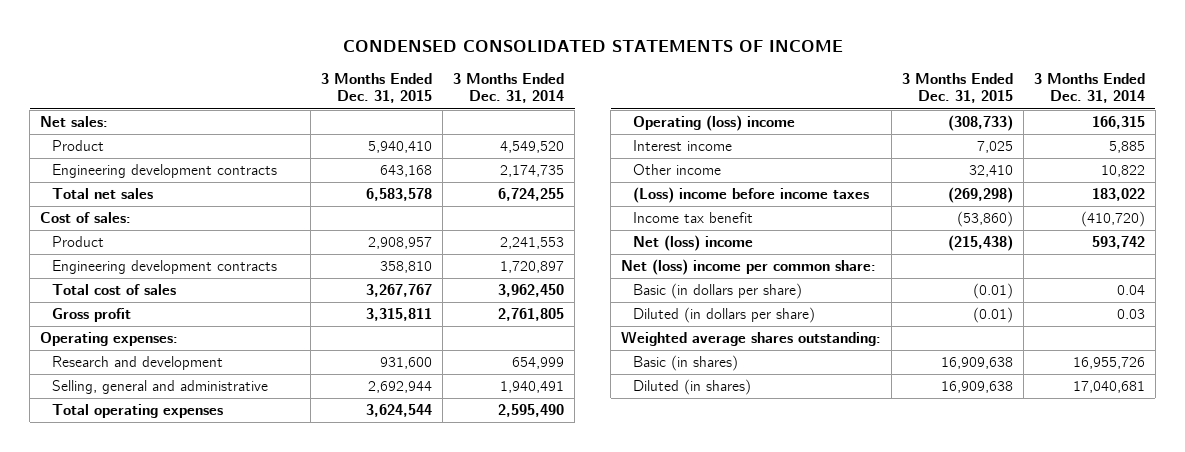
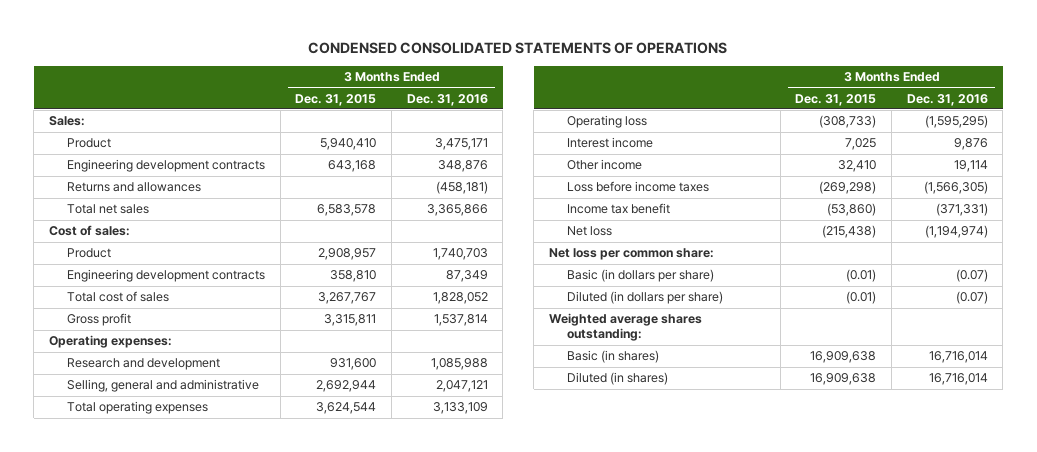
[342,40,843,53] CONDENSED CONSOLIDATED STATEMENTS OF INCOME -> [308,42,728,55] CONDENSED CONSOLIDATED STATEMENTS OF OPERATIONS
[453,72,565,104] 3 Months Ended Dec. 31, 2014 -> none
none -> [406,93,488,106] Dec. 31, 2016
[40,116,109,128] Net sales: -> [49,116,86,127] Sales:
none -> [67,182,202,193] Returns and allowances
[632,115,795,132] Operating (loss) income -> [567,115,648,129] Operating loss
[632,187,869,204] (Loss) income before income taxes -> [567,181,710,193] Loss before income taxes
[632,235,753,252] Net (loss) income -> [567,226,613,237] Net loss
[621,259,877,276] Net (loss) income per common share: -> [549,248,715,261] Net loss per common share:

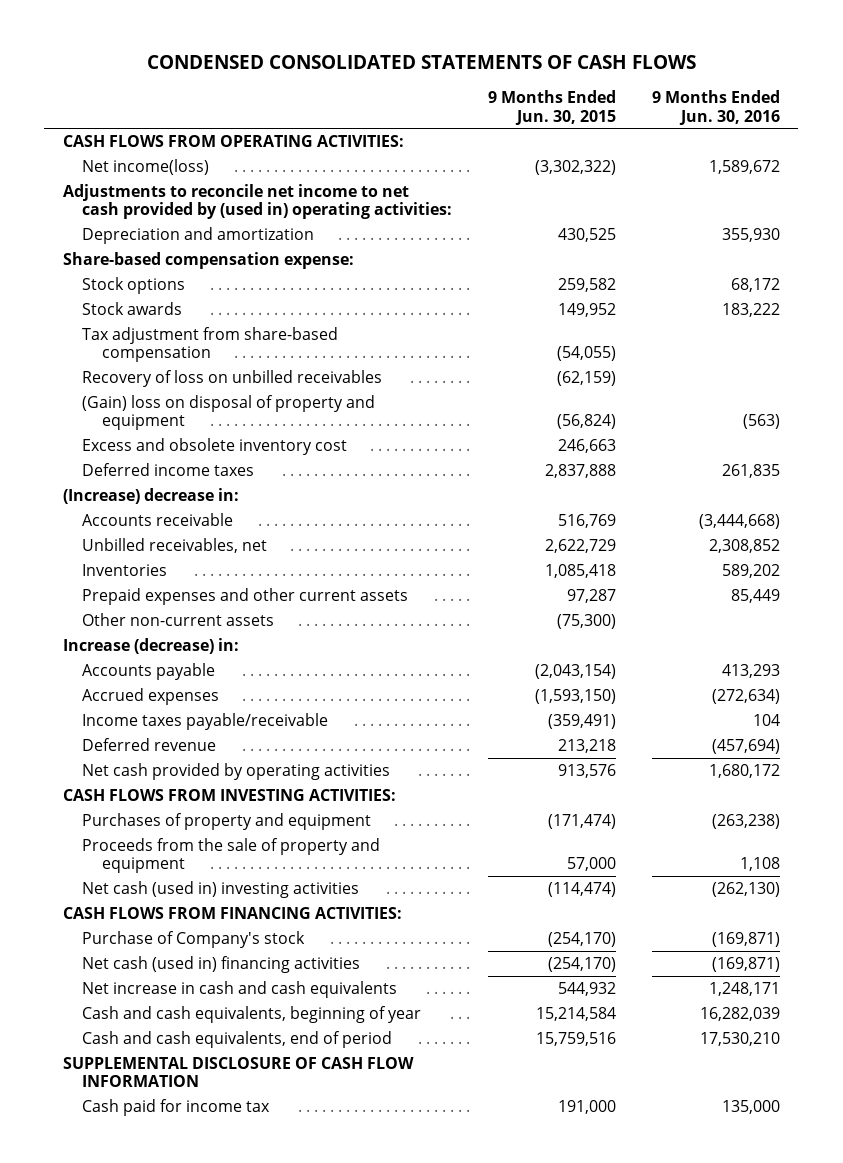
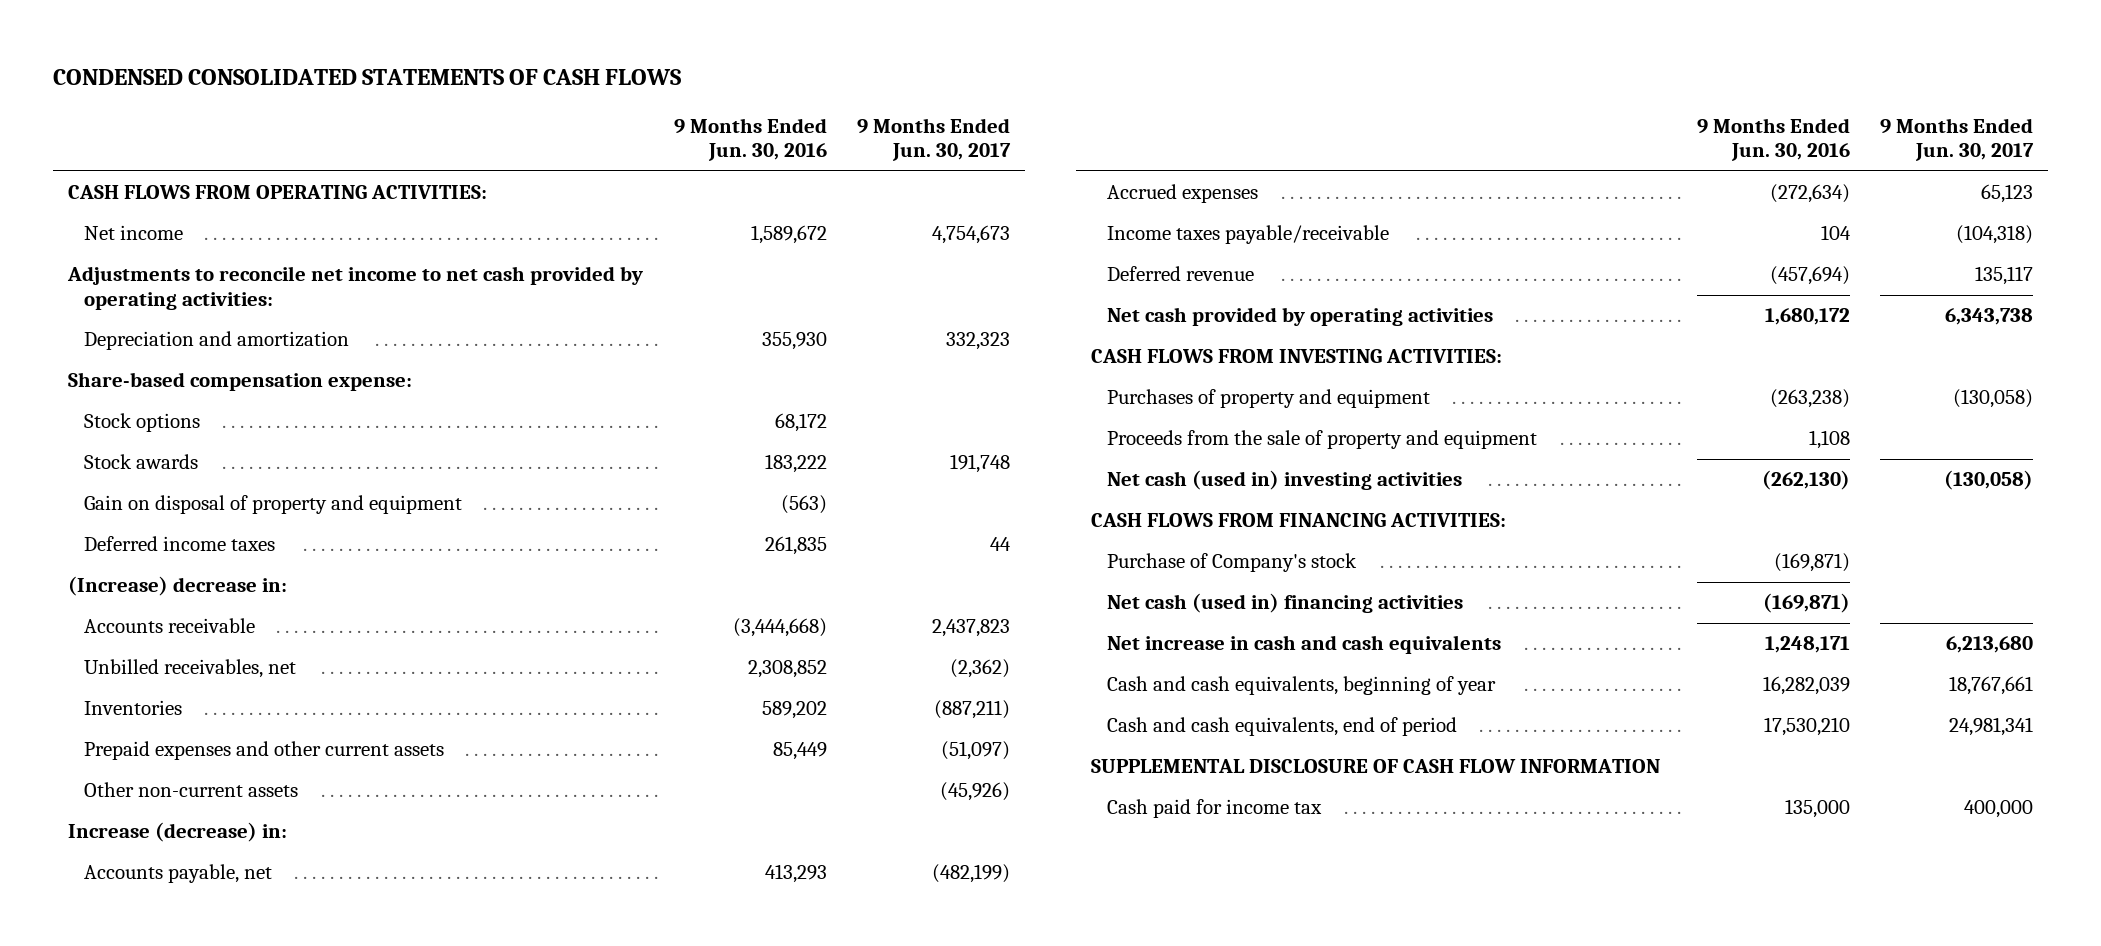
[488,90,617,125] 9 Months Ended Jun. 30, 2015 -> none
none -> [856,117,1011,162] 9 Months Ended Jun. 30, 2017
[82,159,210,176] Net income(loss) -> [84,225,184,241] Net income
[62,184,453,220] Adjustments to reconcile net income to net cash provided by (used in) operating activities: -> [67,266,644,310] Adjustments to reconcile net income to net cash provided by operating activities:
[82,327,339,363] Tax adjustment from share-based compensation -> none
[82,370,383,388] Recovery of loss on unbilled receivables -> none
[82,438,348,456] Excess and obsolete inventory cost -> none
[82,395,376,431] (Gain) loss on disposal of property and equipment -> [84,495,463,515] Gain on disposal of property and equipment
[82,663,216,681] Accounts payable -> [84,864,273,884] Accounts payable, net

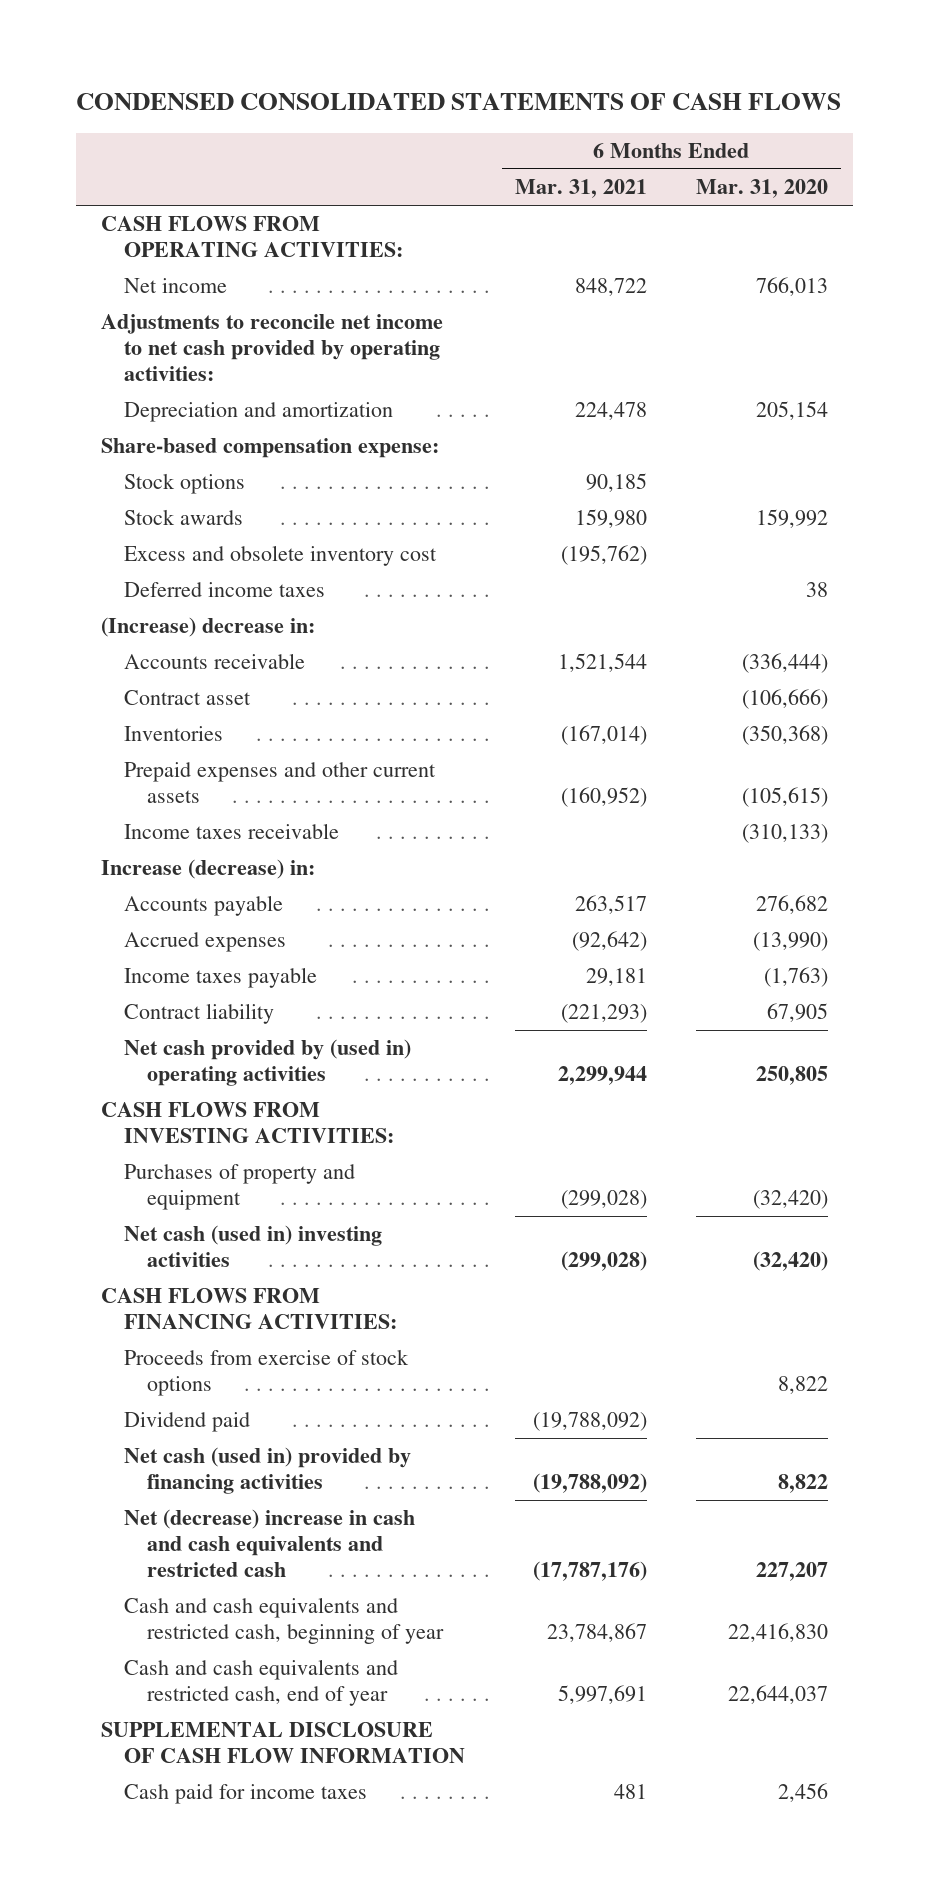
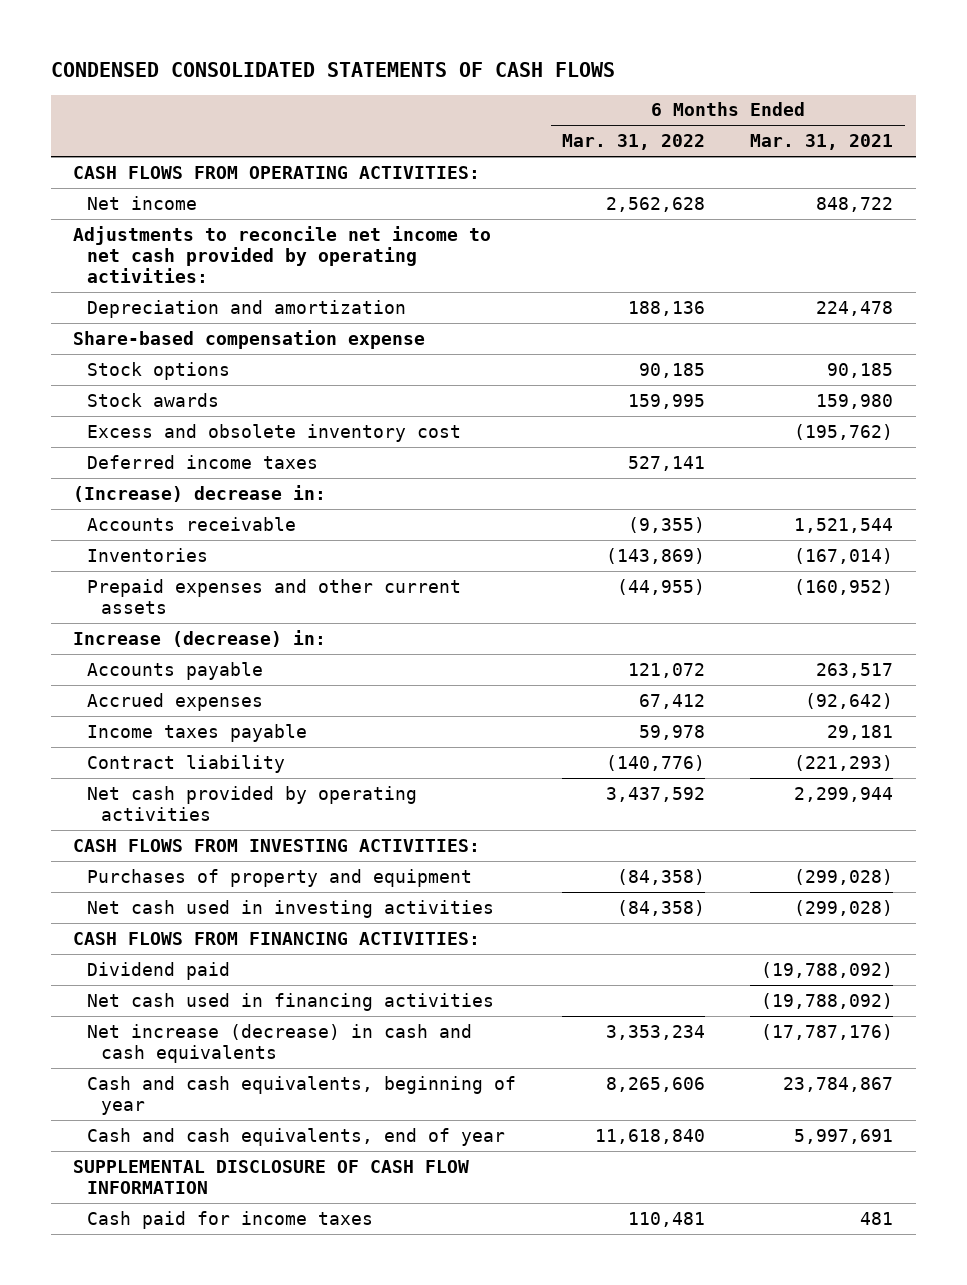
[696,179,829,199] Mar. 31, 2020 -> none
none -> [561,134,705,151] Mar. 31, 2022
[100,438,439,459] Share-based compensation expense: -> [73,329,426,349] Share-based compensation expense
[123,690,251,706] Contract asset -> none
[123,823,339,840] Income taxes receivable -> none
[123,1039,411,1087] Net cash provided by (used in) operating activities -> [87,785,418,821] Net cash provided by operating activities
[123,1225,382,1268] Net cash (used in) investing activities -> [87,899,495,918] Net cash used in investing activities
[123,1349,409,1397] Proceeds from exercise of stock options -> none
[123,1447,411,1495] Net cash (used in) provided by financing activities -> [87,992,495,1011] Net cash used in financing activities
[123,1509,415,1577] Net (decrease) increase in cash and cash equivalents and restricted cash -> [87,1023,473,1063] Net increase (decrease) in cash and cash equivalents
[123,1597,444,1645] Cash and cash equivalents and restricted cash, beginning of year -> [87,1075,517,1115] Cash and cash equivalents, beginning of year
[123,1659,398,1707] Cash and cash equivalents and restricted cash, end of year -> [87,1127,506,1146] Cash and cash equivalents, end of year

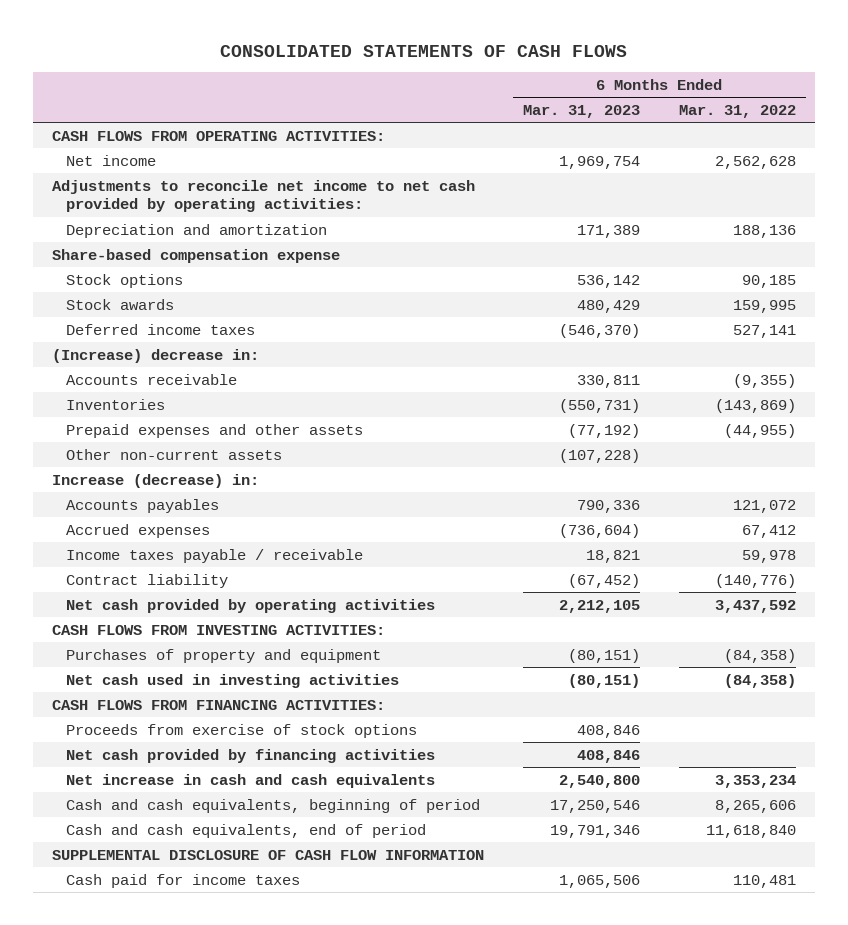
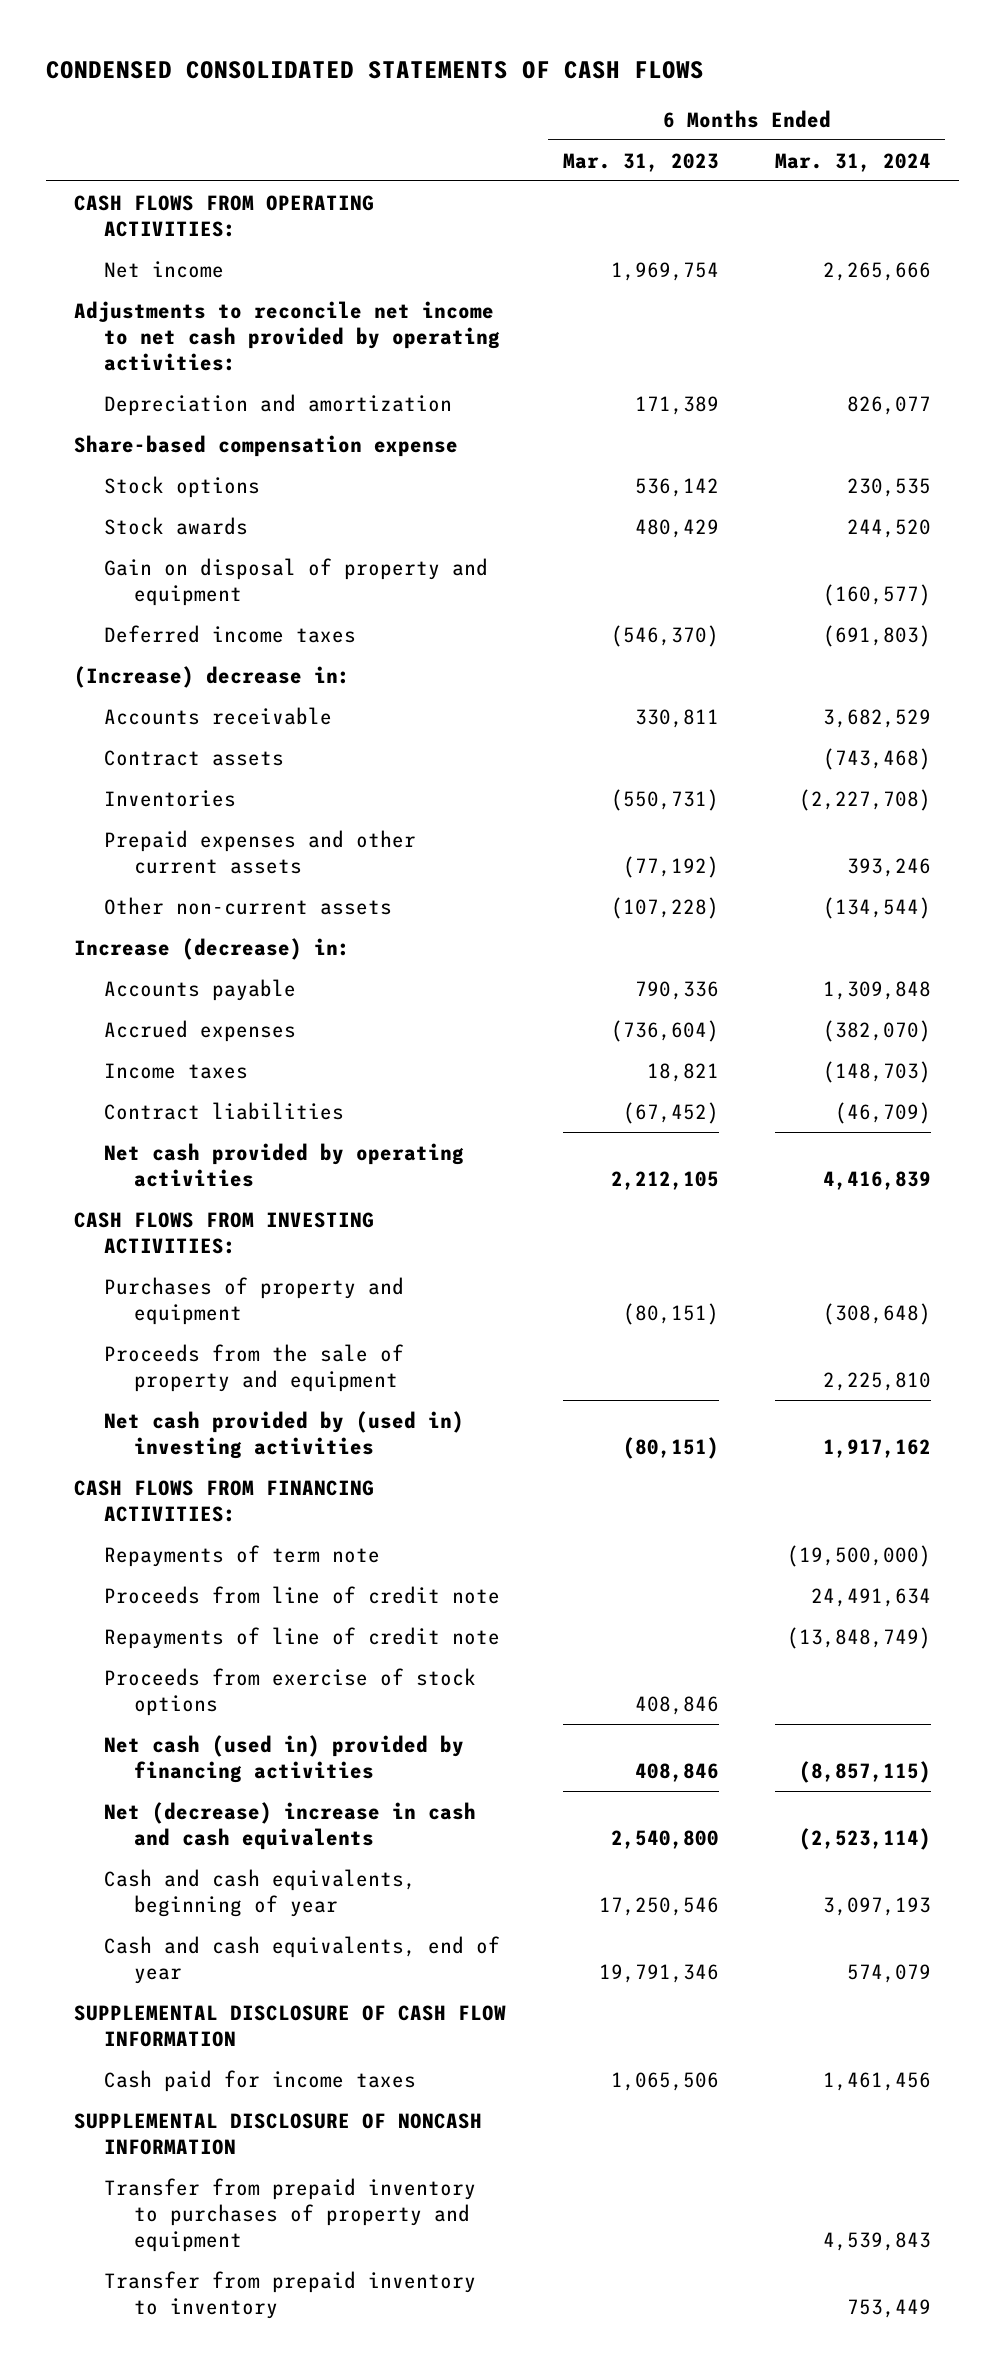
[220,44,628,57] CONSOLIDATED STATEMENTS OF CASH FLOWS -> [46,61,705,80] CONDENSED CONSOLIDATED STATEMENTS OF CASH FLOWS
[678,104,796,118] Mar. 31, 2022 -> none
none -> [774,152,931,172] Mar. 31, 2024
none -> [104,557,489,606] Gain on disposal of property and equipment
none -> [104,749,285,766] Contract assets
[66,423,364,438] Prepaid expenses and other assets -> [104,829,417,874] Prepaid expenses and other current assets
[66,498,220,513] Accounts payables -> [104,978,297,1001] Accounts payable
[66,548,364,563] Income taxes payable / receivable -> [104,1062,249,1079] Income taxes
[66,573,229,588] Contract liability -> [104,1101,345,1120] Contract liabilities
none -> [104,1343,405,1392] Proceeds from the sale of property and equipment
[66,673,400,688] Net cash used in investing activities -> [104,1410,465,1459] Net cash provided by (used in) investing activities
none -> [104,1544,381,1567] Repayments of term note
none -> [104,1585,501,1604] Proceeds from line of credit note
none -> [104,1626,501,1649] Repayments of line of credit note
[66,748,436,763] Net cash provided by financing activities -> [104,1734,465,1783] Net cash (used in) provided by financing activities
[66,773,436,788] Net increase in cash and cash equivalents -> [104,1801,477,1850] Net (decrease) increase in cash and cash equivalents
[66,798,481,813] Cash and cash equivalents, beginning of period -> [104,1868,417,1917] Cash and cash equivalents, beginning of year
[66,823,427,838] Cash and cash equivalents, end of period -> [104,1935,501,1984] Cash and cash equivalents, end of year
none -> [74,2112,483,2155] SUPPLEMENTAL DISCLOSURE OF NONCASH INFORMATION
none -> [104,2177,477,2252] Transfer from prepaid inventory to purchases of property and equipment
none -> [104,2270,477,2319] Transfer from prepaid inventory to inventory

